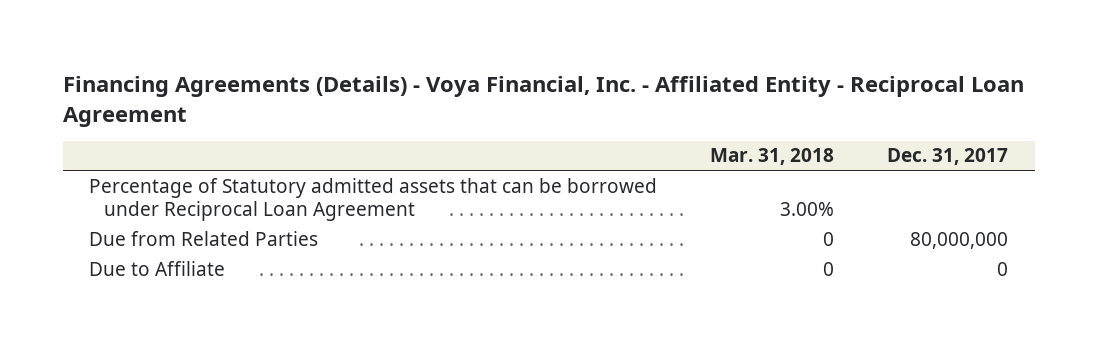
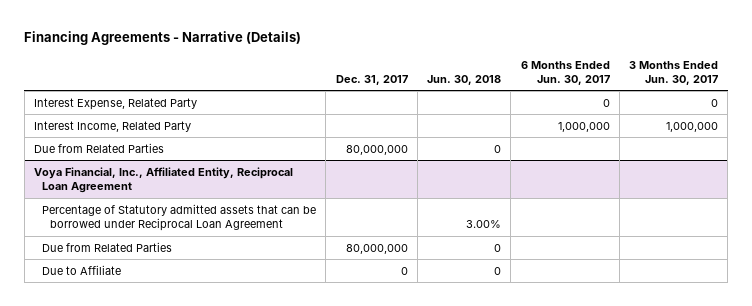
[62,76,1024,127] Financing Agreements (Details) - Voya Financial, Inc. - Affiliated Entity - Reciprocal Loan Agreement -> [24,30,302,45] Financing Agreements - Narrative (Details)
[710,148,835,166] Mar. 31, 2018 -> none
none -> [427,74,502,85] Jun. 30, 2018
none -> [520,60,610,85] 6 Months Ended Jun. 30, 2017
none -> [629,60,719,85] 3 Months Ended Jun. 30, 2017
[89,177,658,221] Percentage of Statutory admitted assets that can be borrowed under Reciprocal Loan Agreement -> none
none -> [33,97,197,110] Interest Expense, Related Party
none -> [33,120,191,132] Interest Income, Related Party
[89,260,226,276] Due to Affiliate -> none
none -> [33,166,293,194] Voya Financial, Inc., Affiliated Entity, Reciprocal Loan Agreement
none -> [42,203,317,232] Percentage of Statutory admitted assets that can be borrowed under Reciprocal Loan Agreement
none -> [42,241,173,252] Due from Related Parties
none -> [42,264,122,275] Due to Affiliate

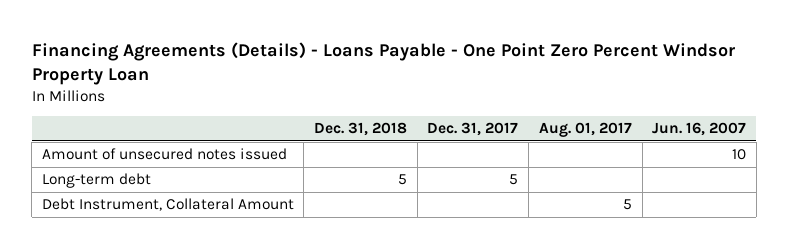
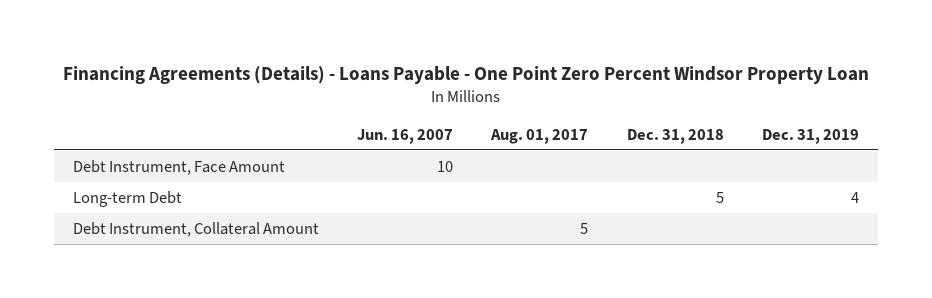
[427,122,519,137] Dec. 31, 2017 -> none
none -> [761,128,859,144] Dec. 31, 2019
[41,148,287,161] Amount of unsecured notes issued -> [73,160,286,176] Debt Instrument, Face Amount
[41,173,151,189] Long-term debt -> [73,191,183,208] Long-term Debt

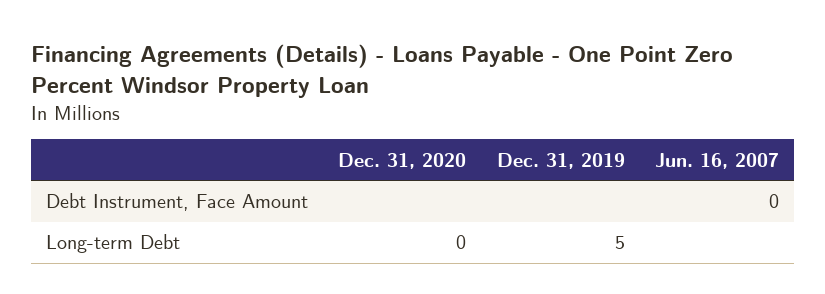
[490,128,589,144] Aug. 01, 2017 -> none
[626,128,724,144] Dec. 31, 2018 -> none
none -> [338,152,467,169] Dec. 31, 2020
[73,222,320,238] Debt Instrument, Collateral Amount -> none
[437,161,454,173] 10 -> [769,194,780,209] 0
[850,192,859,204] 4 -> [614,236,625,250] 5

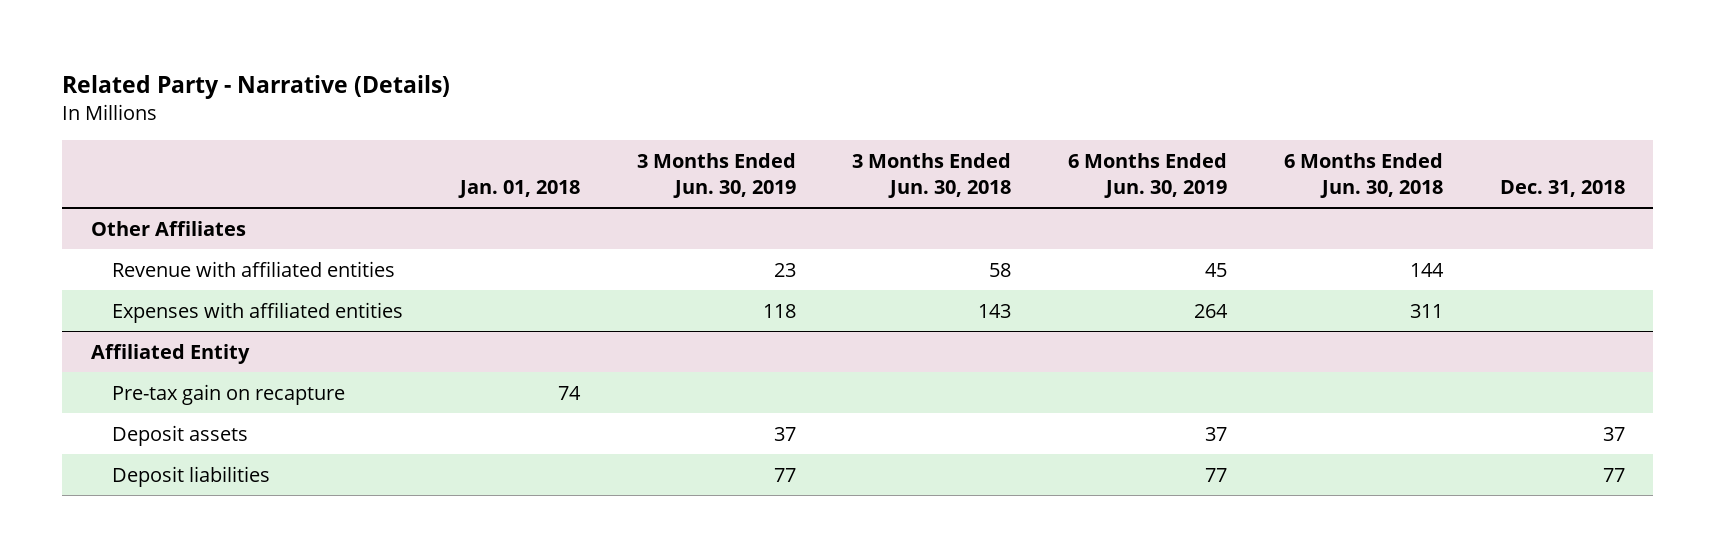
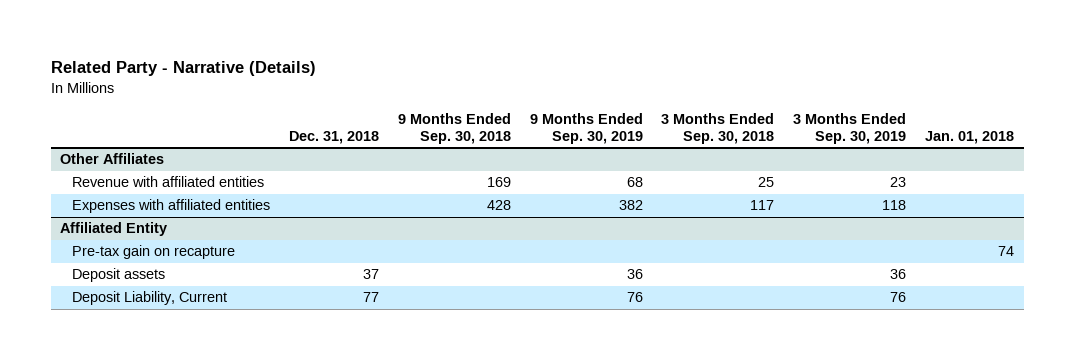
[636,153,796,198] 3 Months Ended Jun. 30, 2019 -> none
[852,153,1012,198] 3 Months Ended Jun. 30, 2018 -> none
[1068,153,1228,198] 6 Months Ended Jun. 30, 2019 -> none
[1283,153,1443,198] 6 Months Ended Jun. 30, 2018 -> none
none -> [397,112,511,145] 9 Months Ended Sep. 30, 2018
none -> [529,112,643,145] 9 Months Ended Sep. 30, 2019
none -> [661,112,775,145] 3 Months Ended Sep. 30, 2018
none -> [793,112,907,145] 3 Months Ended Sep. 30, 2019
[112,465,271,487] Deposit liabilities -> none
none -> [72,291,228,306] Deposit Liability, Current

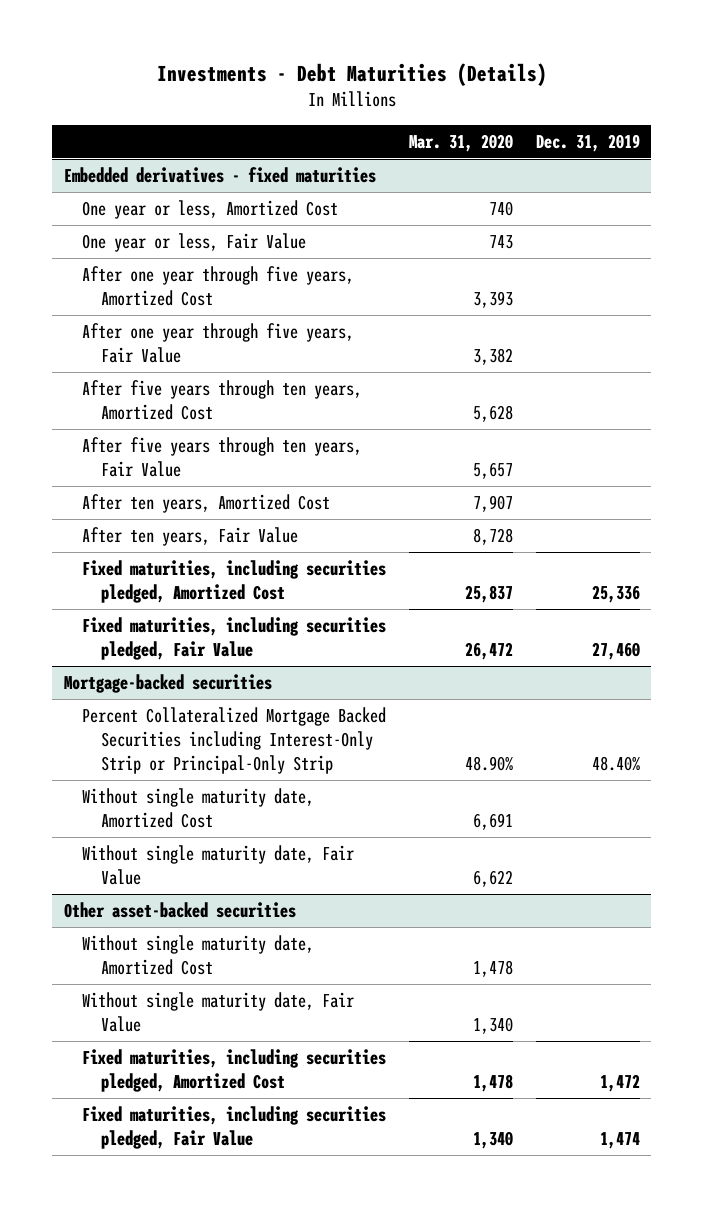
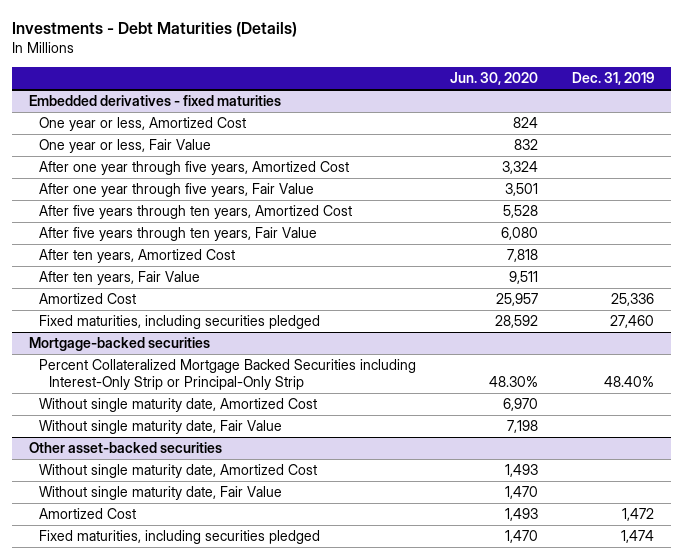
[409,133,514,152] Mar. 31, 2020 -> none
none -> [450,72,539,86] Jun. 30, 2020
[82,559,387,604] Fixed maturities, including securities pledged, Amortized Cost -> [39,293,137,305] Amortized Cost
[82,616,387,661] Fixed maturities, including securities pledged, Fair Value -> [39,315,321,330] Fixed maturities, including securities pledged
[82,1048,387,1093] Fixed maturities, including securities pledged, Amortized Cost -> [39,508,137,520] Amortized Cost
[82,1105,387,1150] Fixed maturities, including securities pledged, Fair Value -> [39,530,321,545] Fixed maturities, including securities pledged

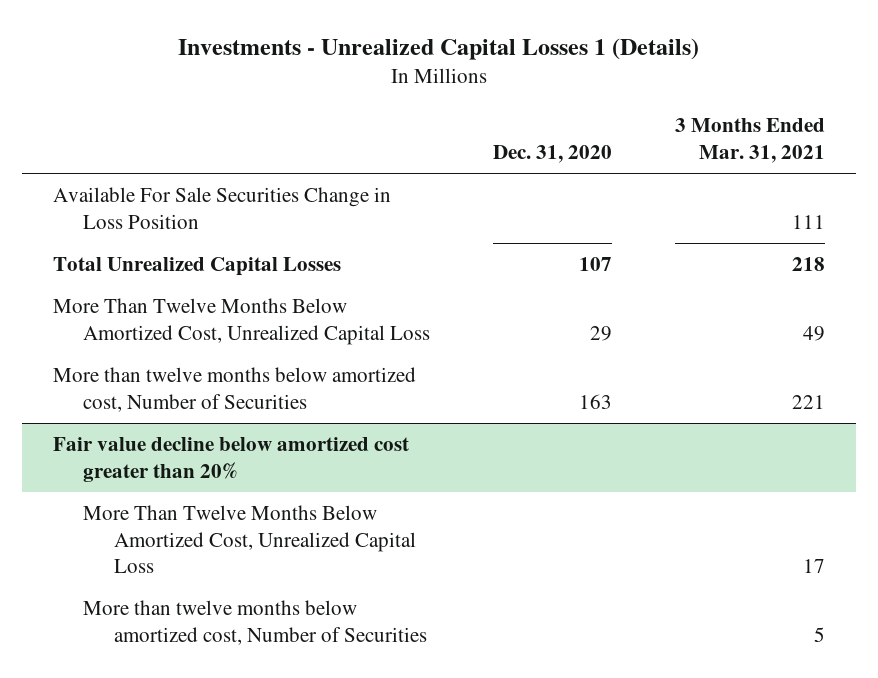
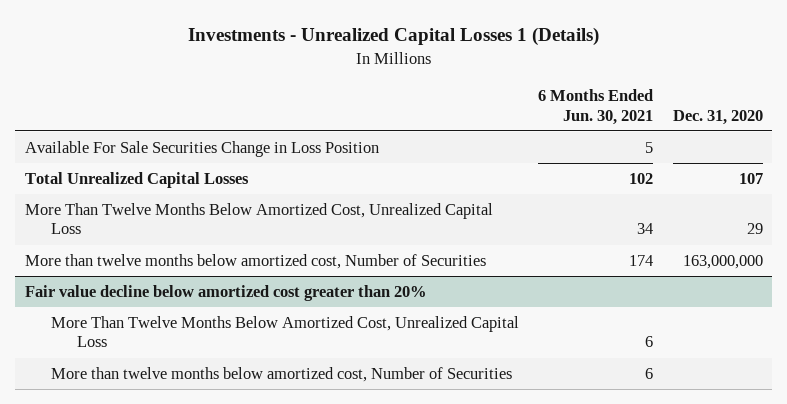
[674,118,825,163] 3 Months Ended Mar. 31, 2021 -> none
none -> [538,89,654,125] 6 Months Ended Jun. 30, 2021
[579,393,613,409] 163 -> [682,255,763,270] 163,000,000

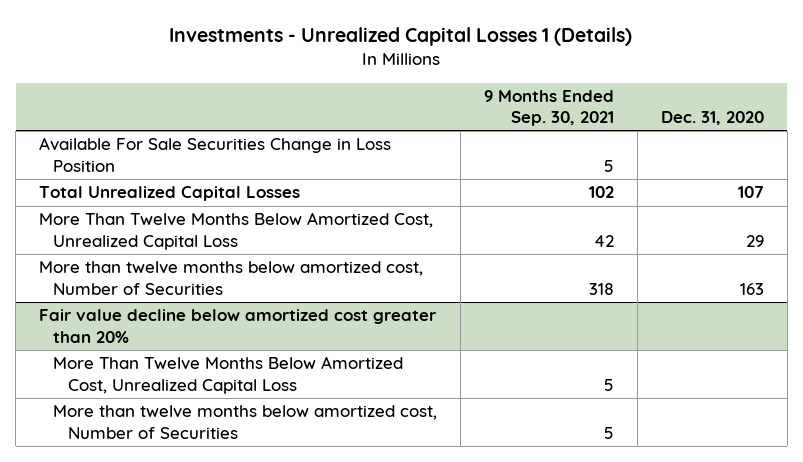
[538,89,654,125] 6 Months Ended Jun. 30, 2021 -> none
none -> [484,90,615,127] 9 Months Ended Sep. 30, 2021
[682,255,763,270] 163,000,000 -> [739,282,764,295] 163

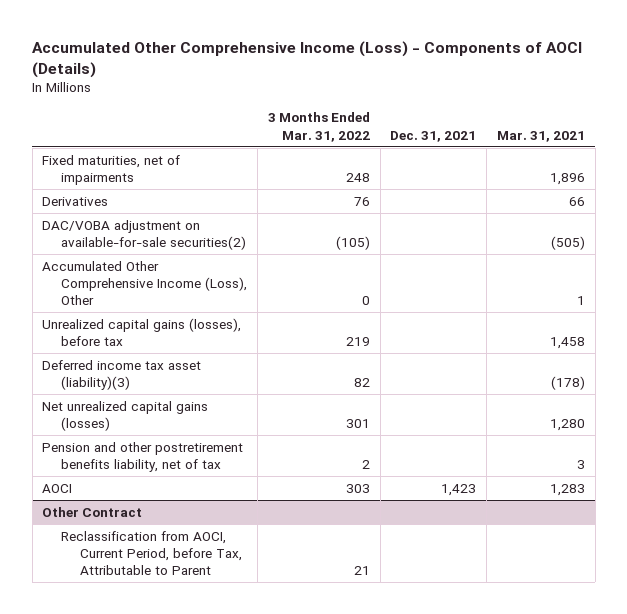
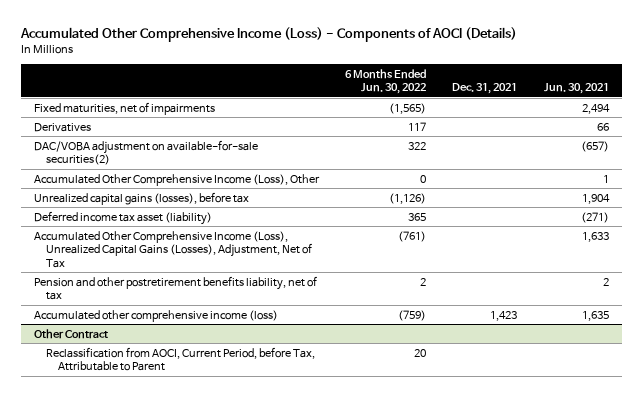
[267,112,370,142] 3 Months Ended Mar. 31, 2022 -> none
[496,130,585,142] Mar. 31, 2021 -> none
none -> [345,68,427,95] 6 Months Ended Jun. 30, 2022
none -> [543,83,609,95] Jun. 30, 2021
[42,359,202,390] Deferred income tax asset (liability)(3) -> [33,210,212,225] Deferred income tax asset (liability)
[42,400,209,431] Net unrealized capital gains (losses) -> [33,230,312,268] Accumulated Other Comprehensive Income (Loss), Unrealized Capital Gains (Losses), Adjustment, Net of Tax
[42,483,73,493] AOCI -> [33,309,278,322] Accumulated other comprehensive income (loss)

